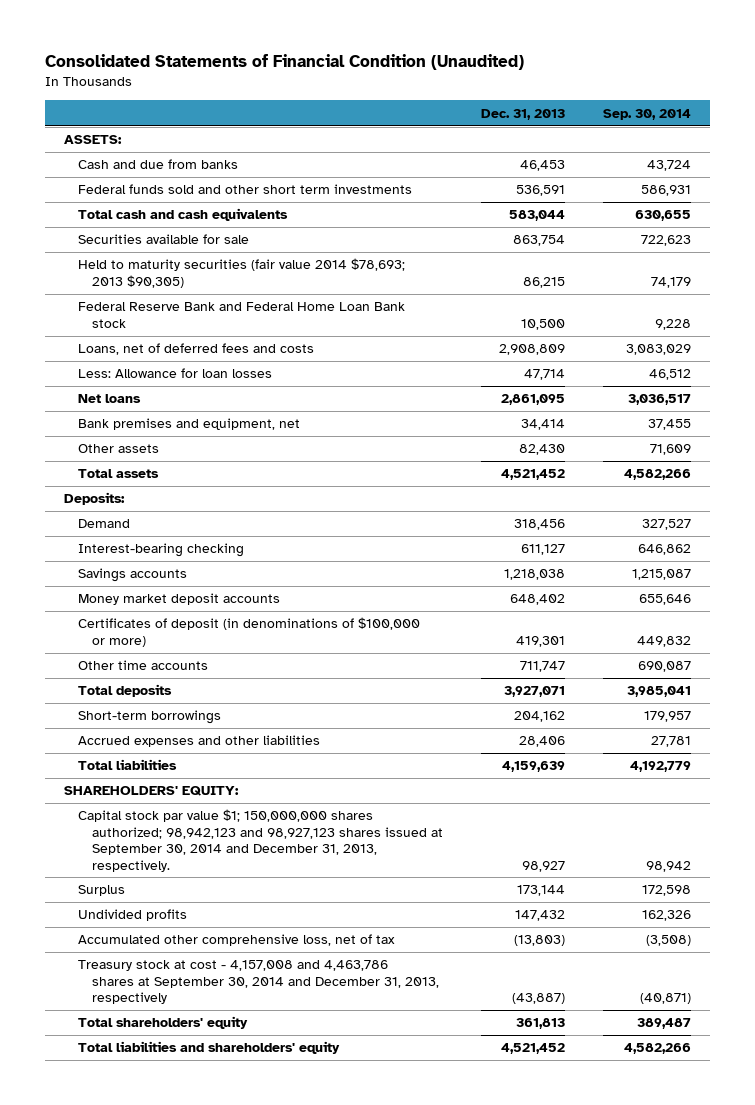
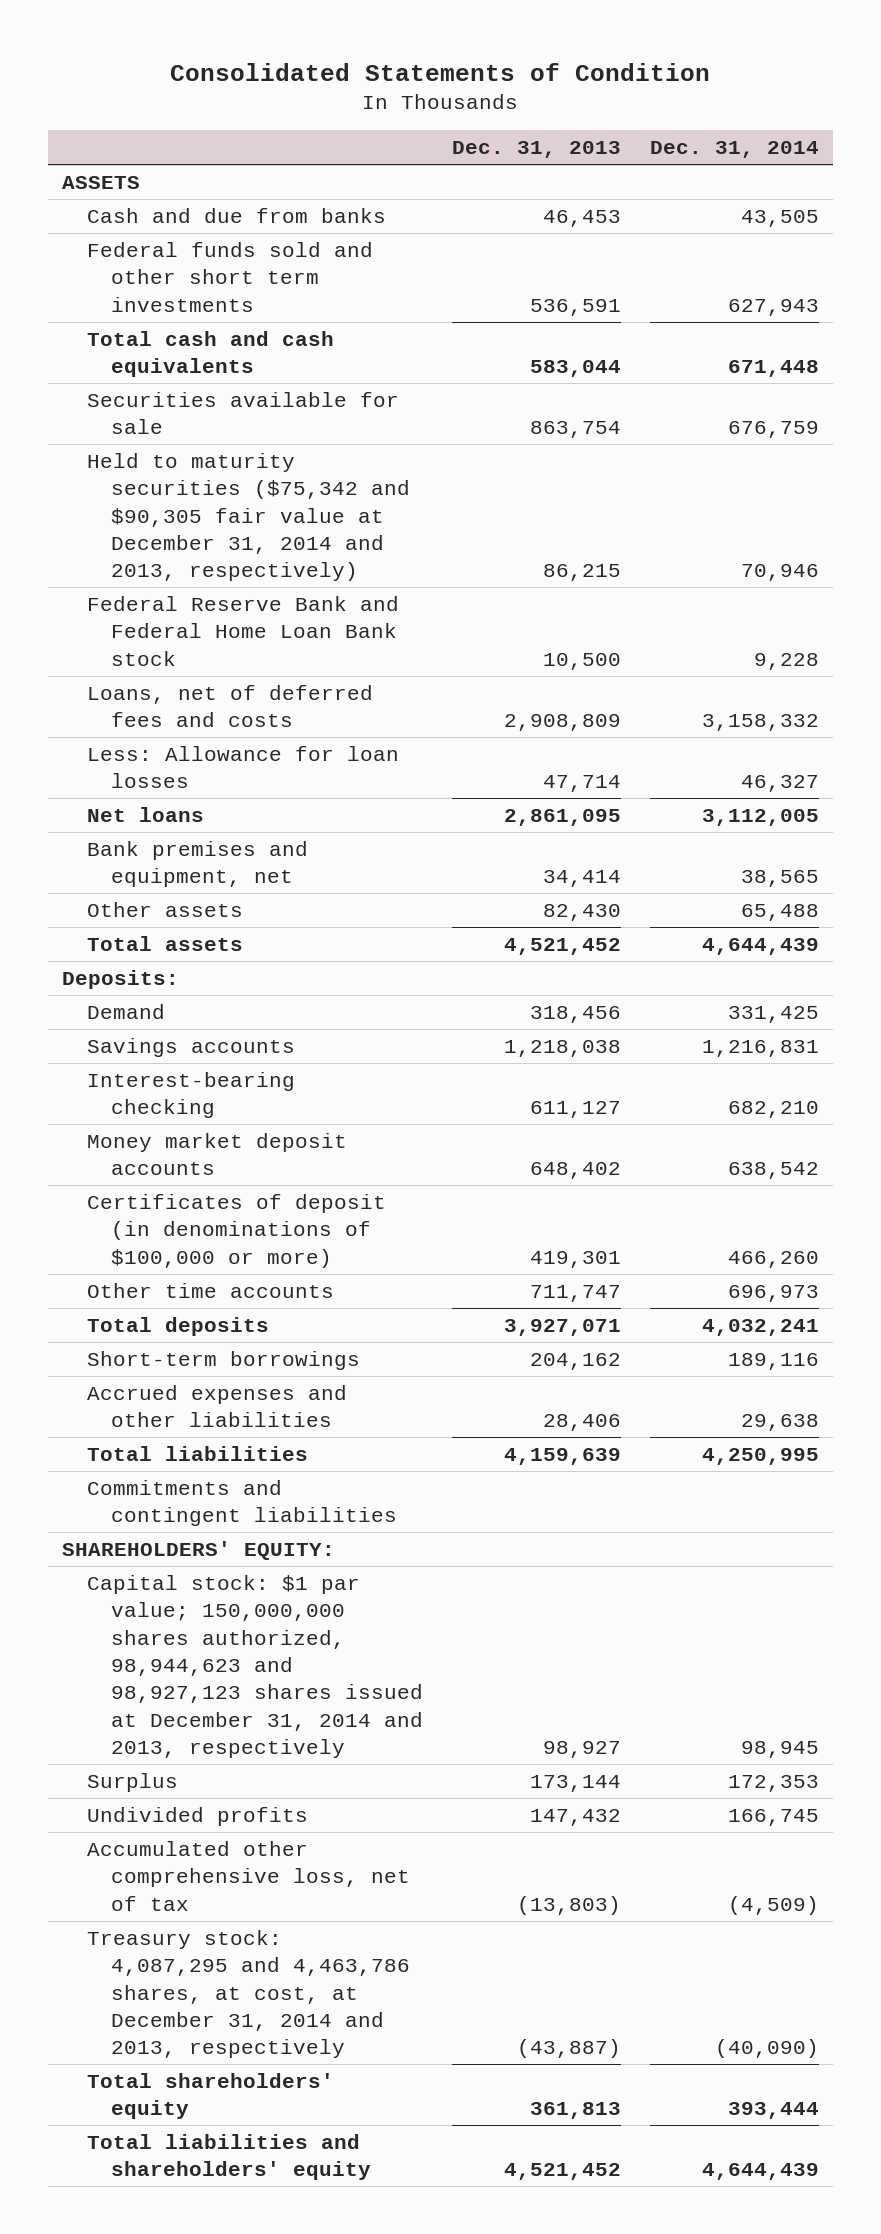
[45,54,525,71] Consolidated Statements of Financial Condition (Unaudited) -> [170,62,711,81] Consolidated Statements of Condition
[603,108,692,120] Sep. 30, 2014 -> none
none -> [649,141,819,159] Dec. 31, 2014
[64,135,123,145] ASSETS: -> [62,175,141,189] ASSETS
[77,258,405,288] Held to maturity securities (fair value 2014 $78,693; 2013 $90,305) -> [86,452,411,582] Held to maturity securities ($75,342 and $90,305 fair value at December 31, 2014 and 2013, respectively)
[77,543,244,558] Interest-bearing checking -> [86,1071,295,1119] Interest-bearing checking
none -> [86,1479,398,1527] Commitments and contingent liabilities
[77,809,443,872] Capital stock par value $1; 150,000,000 shares authorized; 98,942,123 and 98,927,123 shares issued at September 30, 2014 and December 31, 2013, respectively. -> [86,1574,424,1758] Capital stock: $1 par value; 150,000,000 shares authorized, 98,944,623 and 98,927,123 shares issued at December 31, 2014 and 2013, respectively
[77,960,439,1005] Treasury stock at cost - 4,157,008 and 4,463,786 shares at September 30, 2014 and December 31, 2013, respectively -> [86,1929,411,2059] Treasury stock: 4,087,295 and 4,463,786 shares, at cost, at December 31, 2014 and 2013, respectively

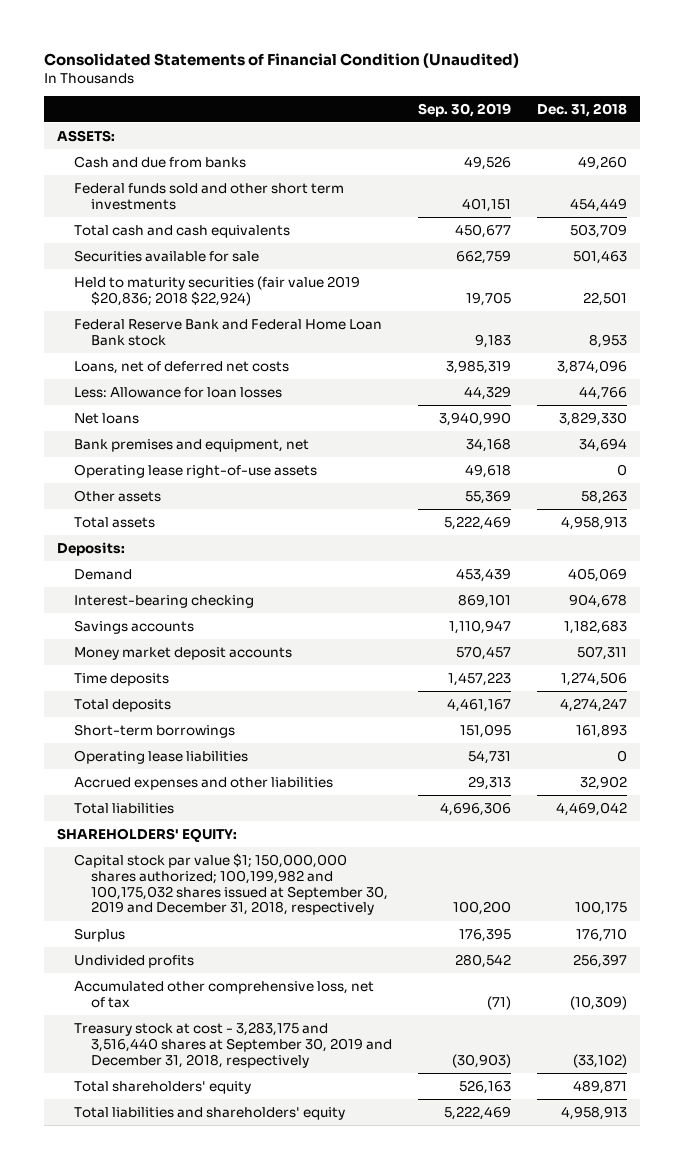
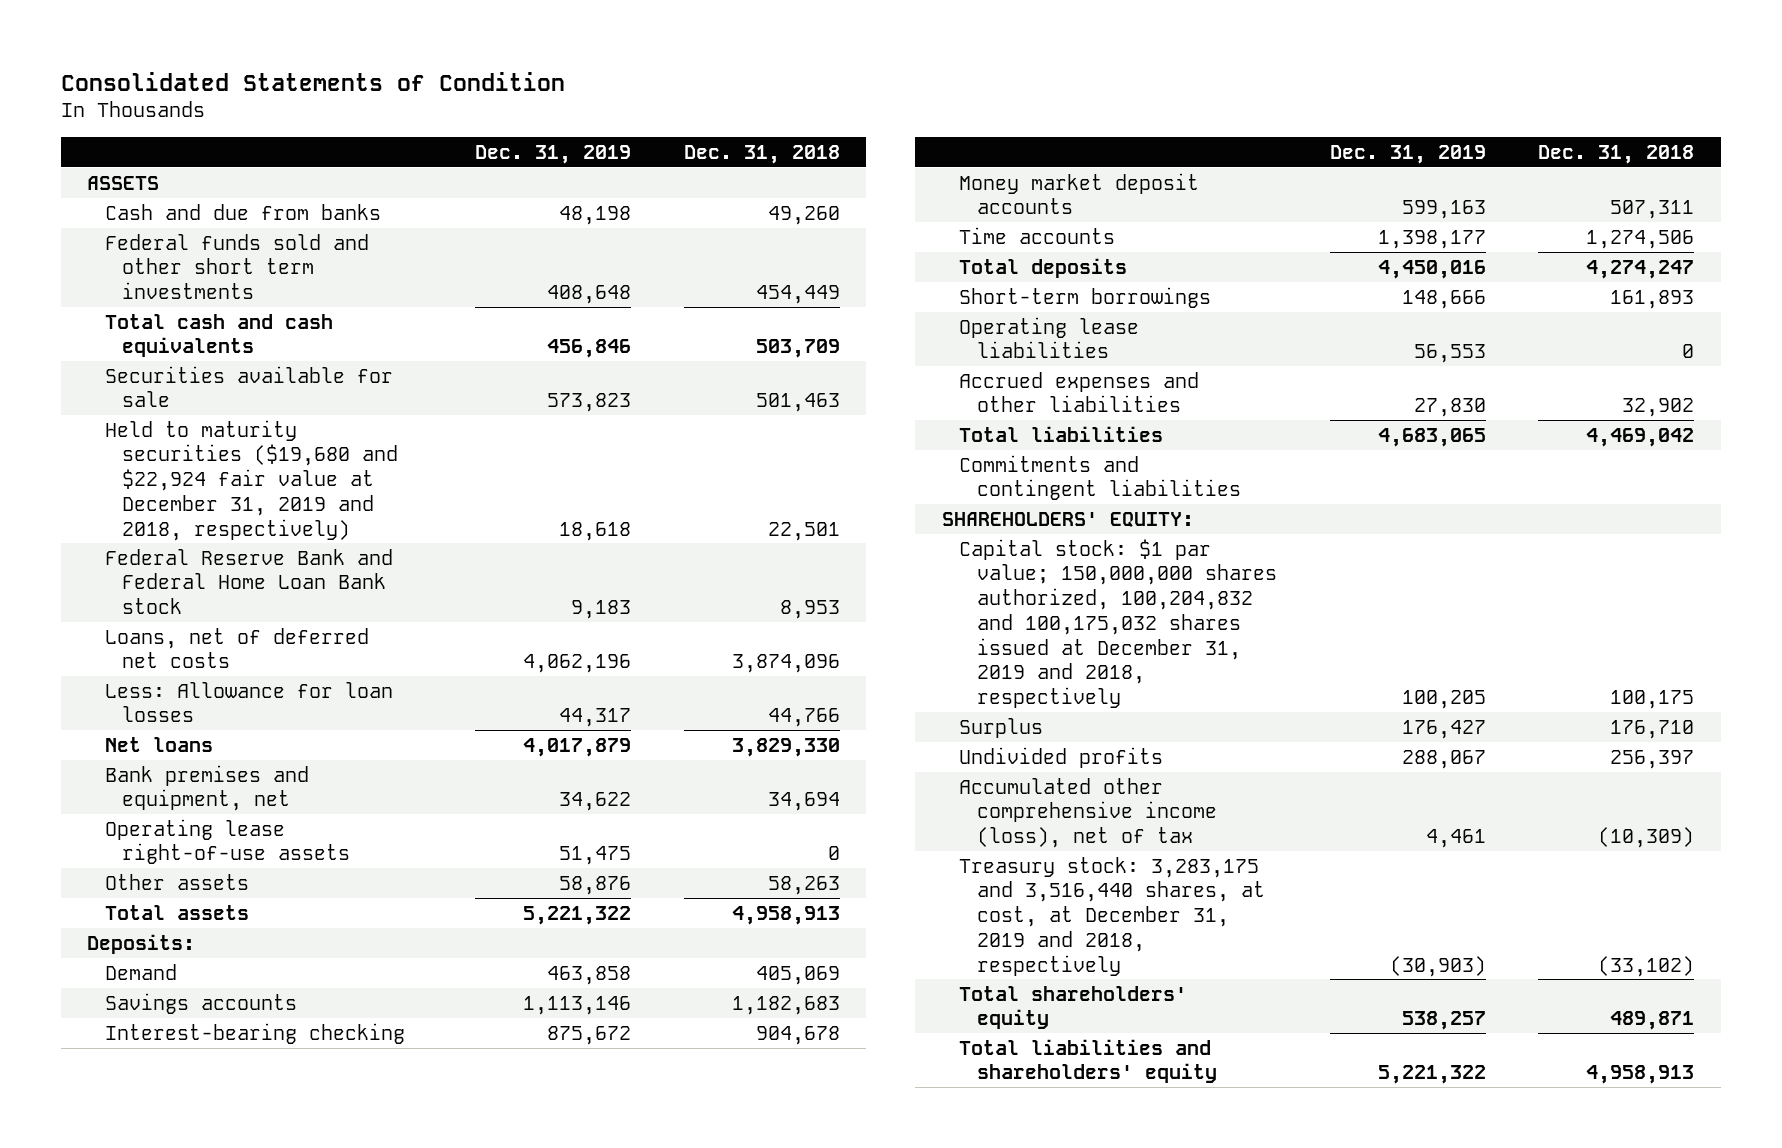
[44,52,520,68] Consolidated Statements of Financial Condition (Unaudited) -> [60,72,565,92] Consolidated Statements of Condition
[417,102,511,117] Sep. 30, 2019 -> none
none -> [475,144,632,164] Dec. 31, 2019
[57,129,116,142] ASSETS: -> [87,175,160,190] ASSETS
[73,275,360,306] Held to maturity securities (fair value 2019 $20,836; 2018 $22,924) -> [104,419,399,541] Held to maturity securities ($19,680 and $22,924 fair value at December 31, 2019 and 2018, respectively)
[73,594,254,608] Interest-bearing checking -> [104,1022,405,1044] Interest-bearing checking
[73,672,169,686] Time deposits -> [959,226,1116,244] Time accounts
none -> [959,454,1241,501] Commitments and contingent liabilities
[73,852,388,916] Capital stock par value $1; 150,000,000 shares authorized; 100,199,982 and 100,175,032 shares issued at September 30, 2019 and December 31, 2018, respectively -> [959,538,1277,709] Capital stock: $1 par value; 150,000,000 shares authorized, 100,204,832 and 100,175,032 shares issued at December 31, 2019 and 2018, respectively
[73,980,374,1008] Accumulated other comprehensive loss, net of tax -> [959,777,1217,849] Accumulated other comprehensive income (loss), net of tax
[73,1021,392,1068] Treasury stock at cost - 3,283,175 and 3,516,440 shares at September 30, 2019 and December 31, 2018, respectively -> [959,856,1265,976] Treasury stock: 3,283,175 and 3,516,440 shares, at cost, at December 31, 2019 and 2018, respectively

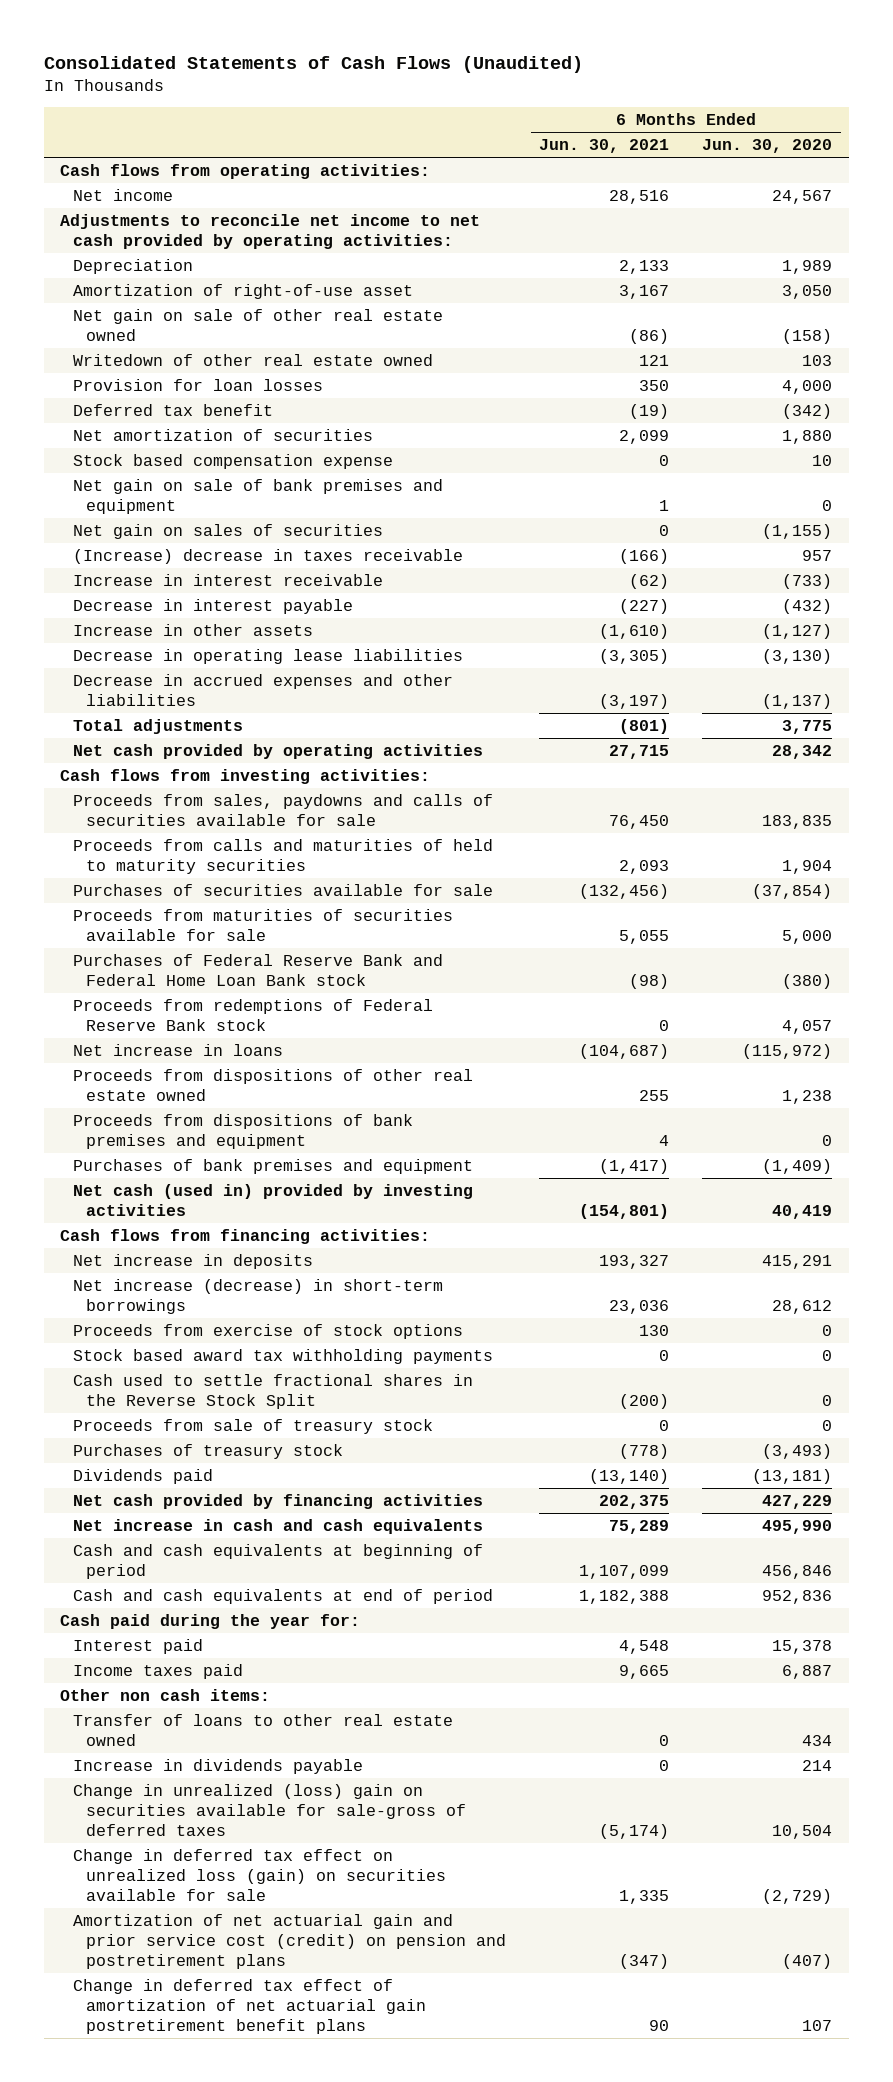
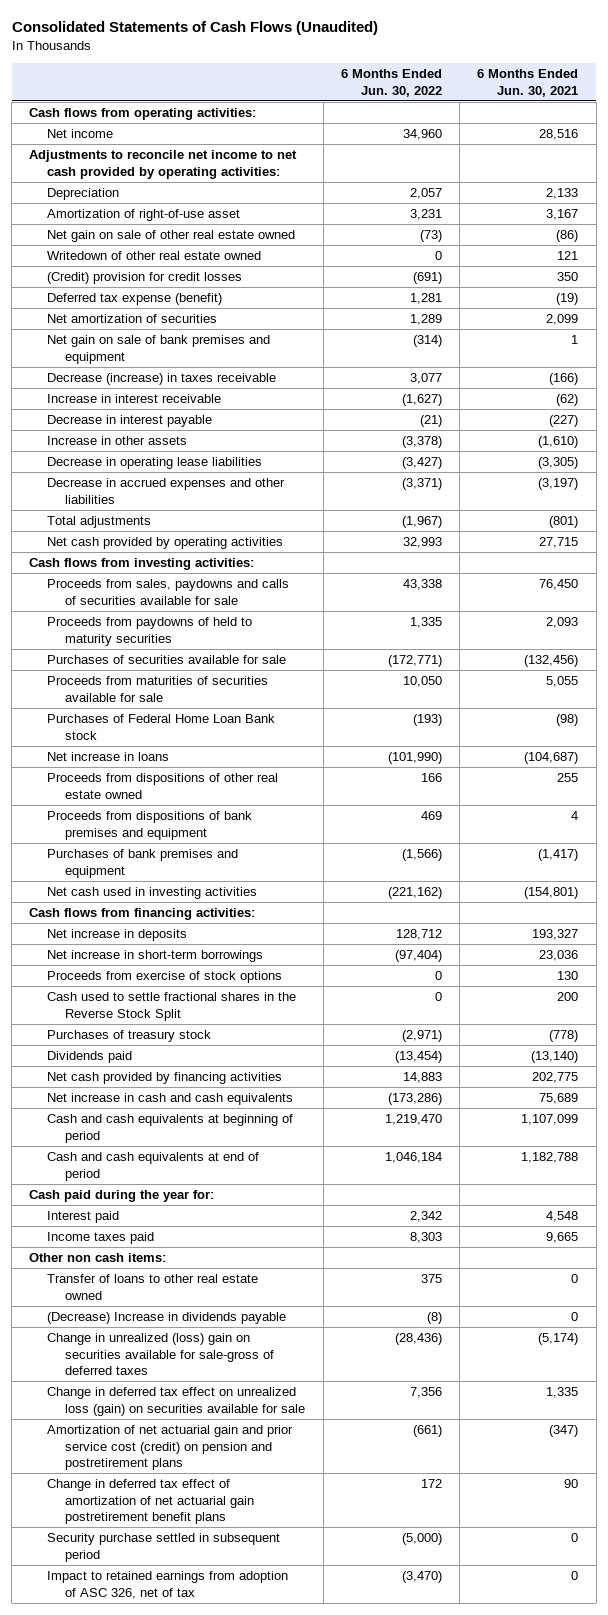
[702,139,833,154] Jun. 30, 2020 -> none
none -> [340,69,442,97] 6 Months Ended Jun. 30, 2022
[72,378,323,391] Provision for loan losses -> [47,272,243,285] (Credit) provision for credit losses
[72,403,273,416] Deferred tax benefit -> [47,293,223,306] Deferred tax expense (benefit)
[72,453,393,469] Stock based compensation expense -> none
[72,523,383,539] Net gain on sales of securities -> none
[72,548,463,564] (Increase) decrease in taxes receivable -> [47,373,277,386] Decrease (increase) in taxes receivable
[72,838,493,874] Proceeds from calls and maturities of held to maturity securities -> [47,617,253,646] Proceeds from paydowns of held to maturity securities
[72,998,433,1031] Proceeds from redemptions of Federal Reserve Bank stock -> none
[72,953,443,986] Purchases of Federal Reserve Bank and Federal Home Loan Bank stock -> [47,714,276,740] Purchases of Federal Home Loan Bank stock
[72,1183,473,1216] Net cash (used in) provided by investing activities -> [47,887,258,900] Net cash used in investing activities
[72,1278,443,1314] Net increase (decrease) in short-term borrowings -> [47,950,264,963] Net increase in short-term borrowings
[72,1348,493,1364] Stock based award tax withholding payments -> none
[72,1418,433,1434] Proceeds from sale of treasury stock -> none
[618,1393,669,1409] (200) -> [557,992,579,1002] 200
[598,1494,669,1509] 202,375 -> [532,1072,579,1084] 202,775
[608,1519,669,1534] 75,289 -> [539,1093,579,1105] 75,689
[578,1589,669,1604] 1,182,388 -> [521,1152,579,1164] 1,182,788
[72,1758,363,1774] Increase in dividends payable -> [47,1312,287,1325] (Decrease) Increase in dividends payable
none -> [47,1533,281,1562] Security purchase settled in subsequent period
none -> [47,1571,289,1599] Impact to retained earnings from adoption of ASC 326, net of tax

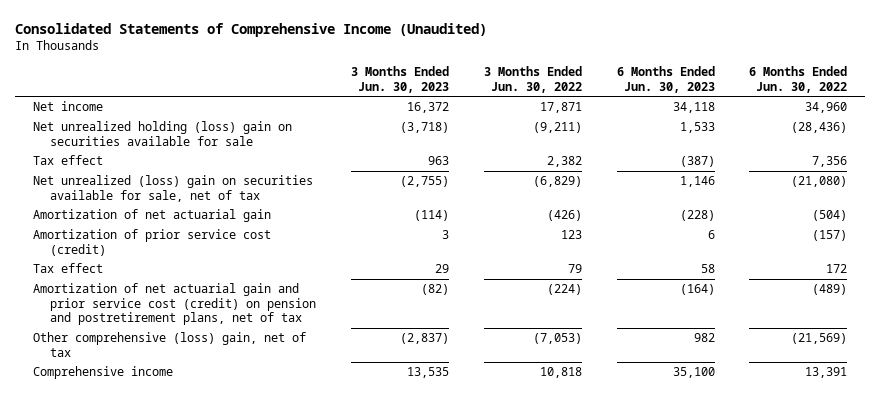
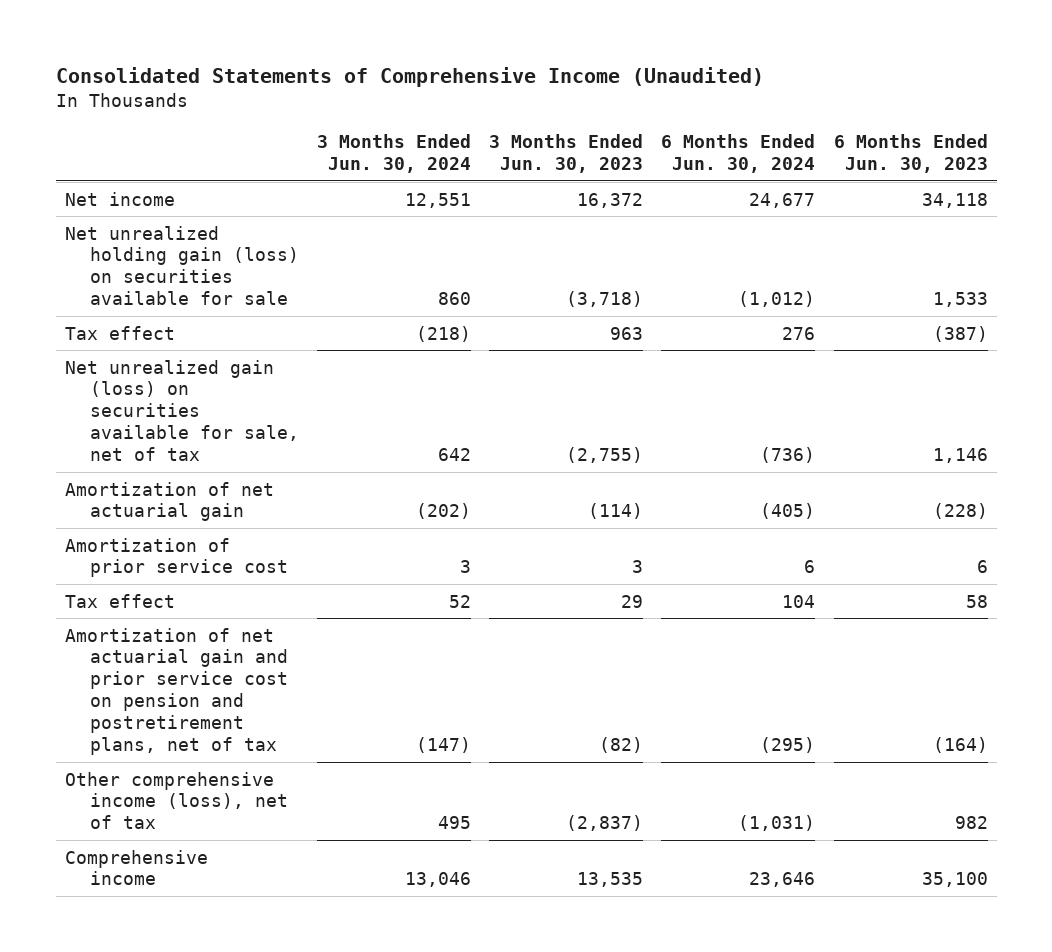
[483,66,582,93] 3 Months Ended Jun. 30, 2022 -> none
[749,66,848,93] 6 Months Ended Jun. 30, 2022 -> none
none -> [317,133,472,173] 3 Months Ended Jun. 30, 2024
none -> [661,133,816,173] 6 Months Ended Jun. 30, 2024
[32,121,292,146] Net unrealized holding (loss) gain on securities available for sale -> [64,225,300,306] Net unrealized holding gain (loss) on securities available for sale
[32,175,313,202] Net unrealized (loss) gain on securities available for sale, net of tax -> [64,359,300,461] Net unrealized gain (loss) on securities available for sale, net of tax
[32,229,271,256] Amortization of prior service cost (credit) -> [64,537,289,578] Amortization of prior service cost
[32,283,316,326] Amortization of net actuarial gain and prior service cost (credit) on pension and postretirement plans, net of tax -> [64,627,289,755] Amortization of net actuarial gain and prior service cost on pension and postretirement plans, net of tax
[32,332,306,357] Other comprehensive (loss) gain, net of tax -> [64,771,289,830] Other comprehensive income (loss), net of tax

